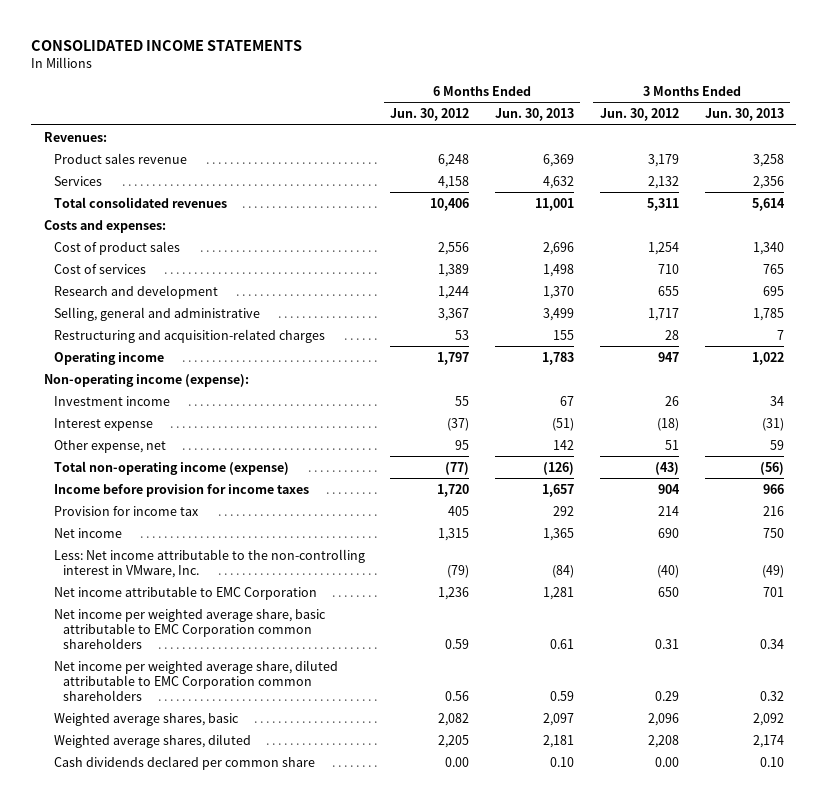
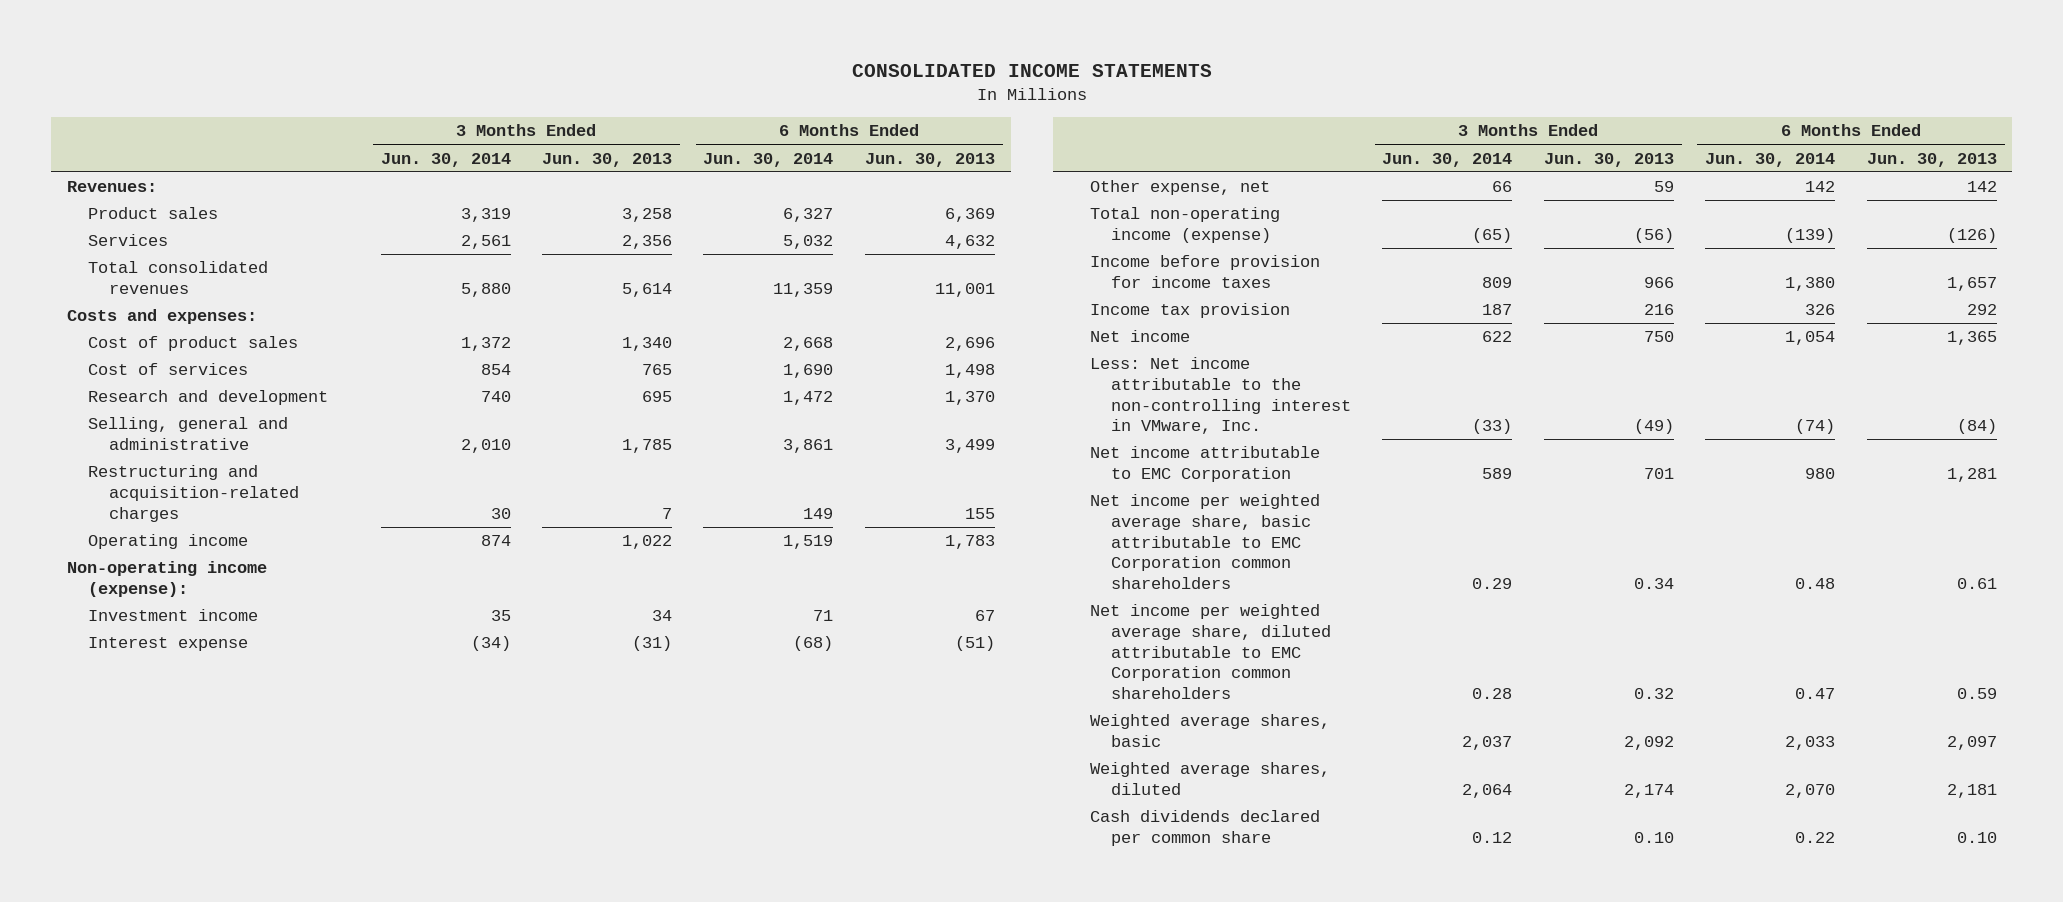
[390,108,470,122] Jun. 30, 2012 -> none
[599,108,679,122] Jun. 30, 2012 -> none
none -> [380,152,511,167] Jun. 30, 2014
none -> [703,152,834,167] Jun. 30, 2014
[53,152,187,164] Product sales revenue -> [88,207,219,220] Product sales
[53,505,199,516] Provision for income tax -> [1089,303,1290,319] Income tax provision

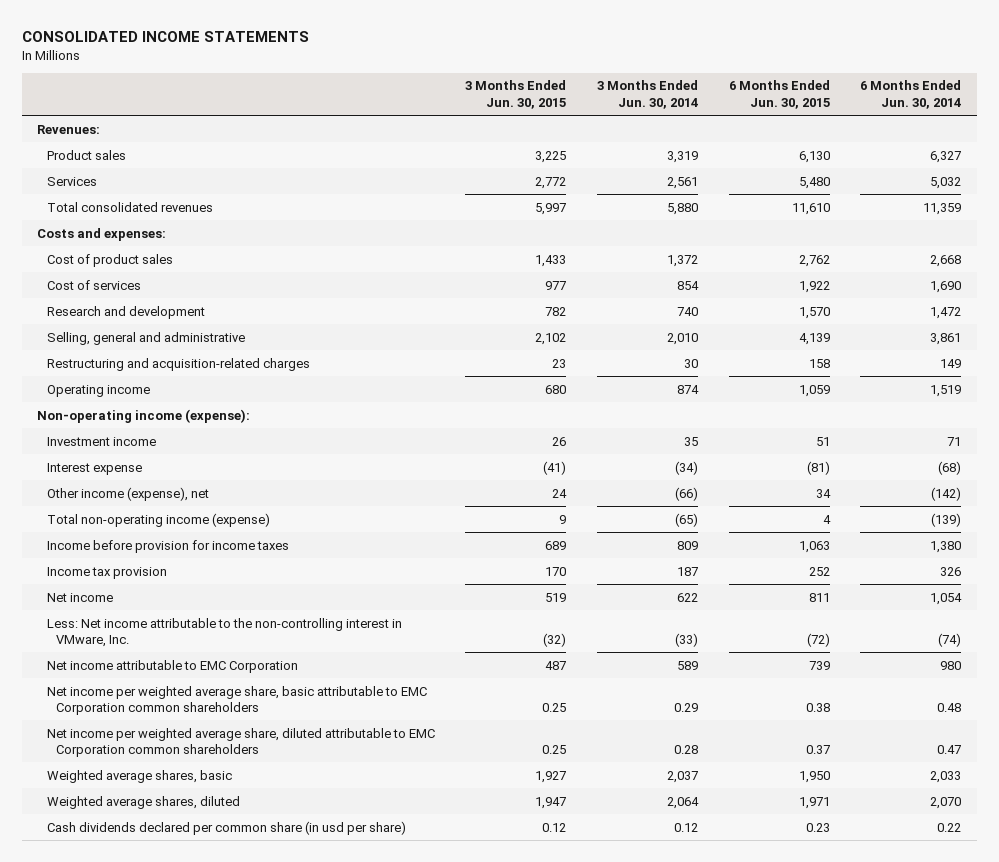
[542,152,673,167] Jun. 30, 2013 -> none
[864,152,995,167] Jun. 30, 2013 -> none
none -> [465,80,567,109] 3 Months Ended Jun. 30, 2015
none -> [728,80,830,109] 6 Months Ended Jun. 30, 2015
[1089,180,1270,196] Other expense, net -> [46,486,209,501] Other income (expense), net
[1492,181,1513,193] 66 -> [675,486,699,501] (66)
[1805,181,1836,193] 142 -> [931,486,962,501] (142)
[1089,810,1320,846] Cash dividends declared per common share -> [46,820,406,835] Cash dividends declared per common share (in usd per share)

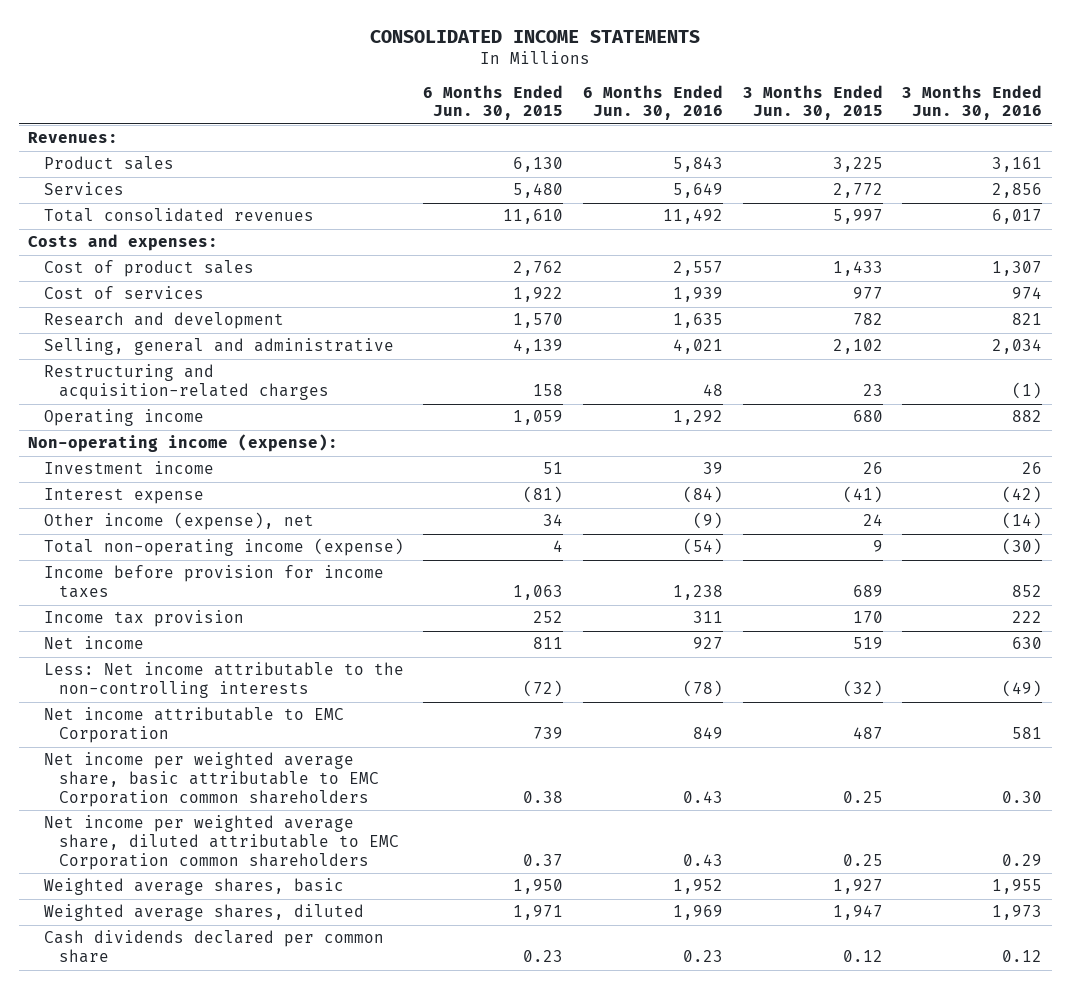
[597,80,699,109] 3 Months Ended Jun. 30, 2014 -> none
[860,80,962,109] 6 Months Ended Jun. 30, 2014 -> none
none -> [583,84,724,121] 6 Months Ended Jun. 30, 2016
none -> [902,84,1043,121] 3 Months Ended Jun. 30, 2016
[46,617,402,647] Less: Net income attributable to the non-controlling interest in VMware, Inc. -> [43,662,404,699] Less: Net income attributable to the non-controlling interests
[46,820,406,835] Cash dividends declared per common share (in usd per share) -> [43,930,384,964] Cash dividends declared per common share

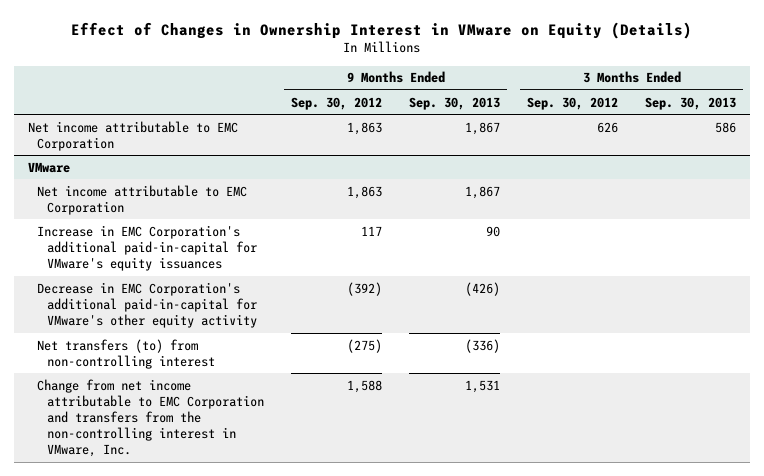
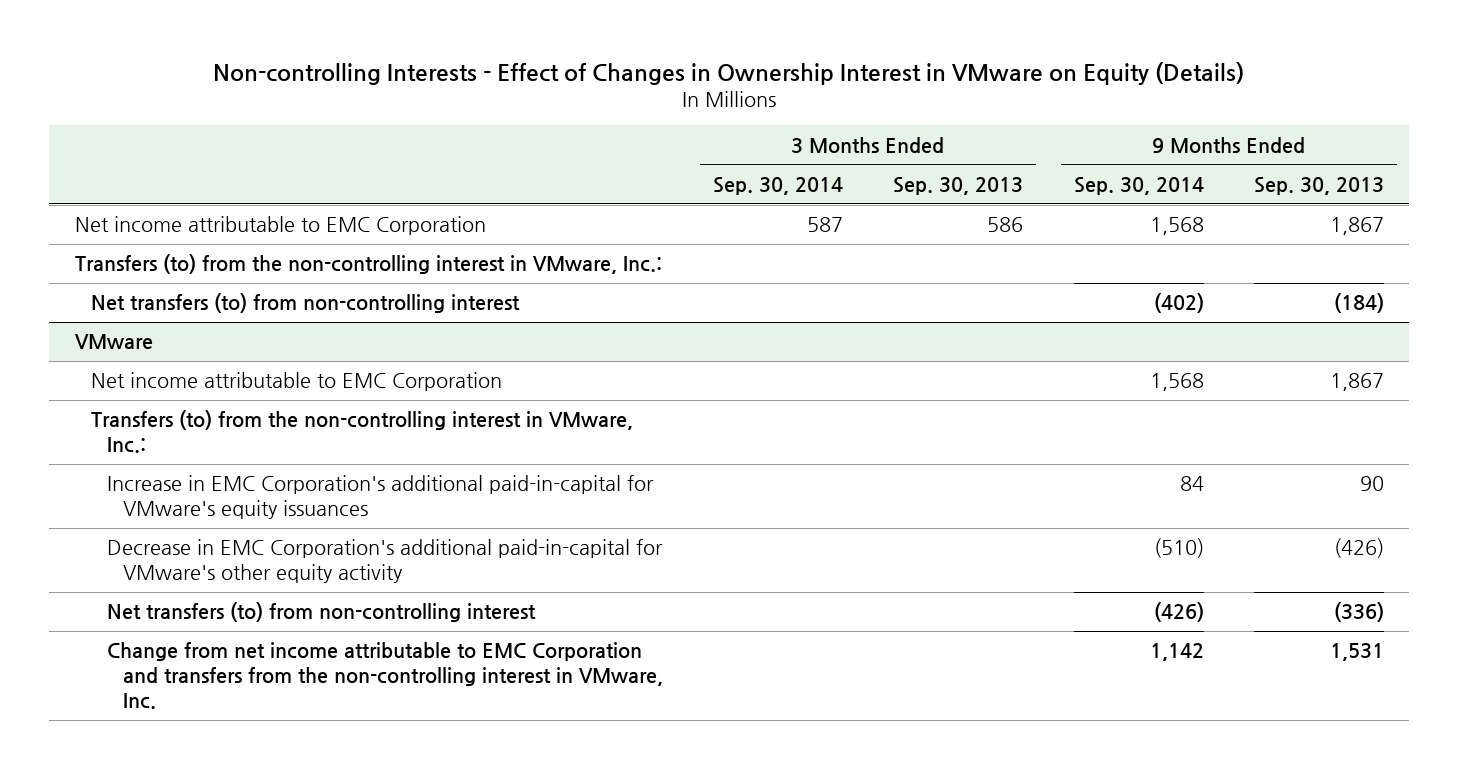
[70,21,692,39] Effect of Changes in Ownership Interest in VMware on Equity (Details) -> [213,61,1245,85] Non-controlling Interests - Effect of Changes in Ownership Interest in VMware on Equity (Details)
[291,96,383,110] Sep. 30, 2012 -> none
[527,96,619,110] Sep. 30, 2012 -> none
none -> [712,177,843,196] Sep. 30, 2014
none -> [1073,177,1204,196] Sep. 30, 2014
none -> [74,254,662,275] Transfers (to) from the non-controlling interest in VMware, Inc.:
none -> [90,293,520,314] Net transfers (to) from non-controlling interest
none -> [90,410,633,454] Transfers (to) from the non-controlling interest in VMware, Inc.:

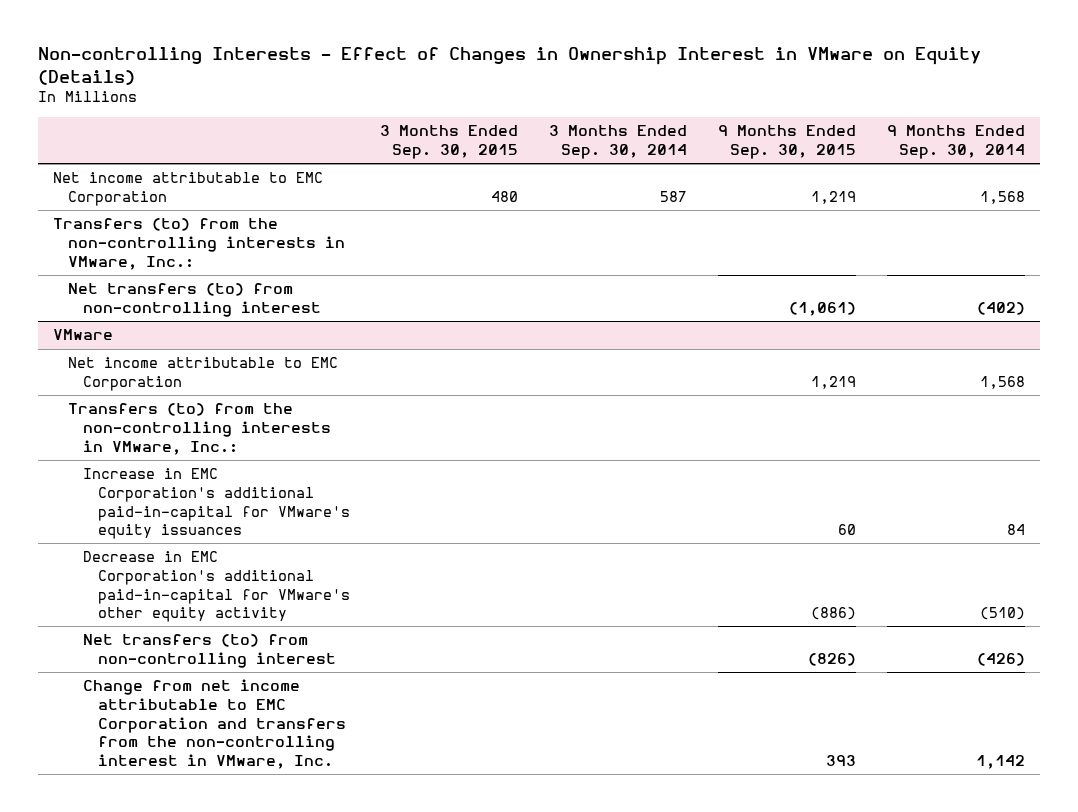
[893,177,1024,196] Sep. 30, 2013 -> none
[1253,177,1384,196] Sep. 30, 2013 -> none
none -> [380,125,519,159] 3 Months Ended Sep. 30, 2015
none -> [718,125,857,159] 9 Months Ended Sep. 30, 2015
[74,254,662,275] Transfers (to) from the non-controlling interest in VMware, Inc.: -> [53,218,346,270] Transfers (to) from the non-controlling interests in VMware, Inc.:
[90,410,633,454] Transfers (to) from the non-controlling interest in VMware, Inc.: -> [68,403,331,455] Transfers (to) from the non-controlling interests in VMware, Inc.:

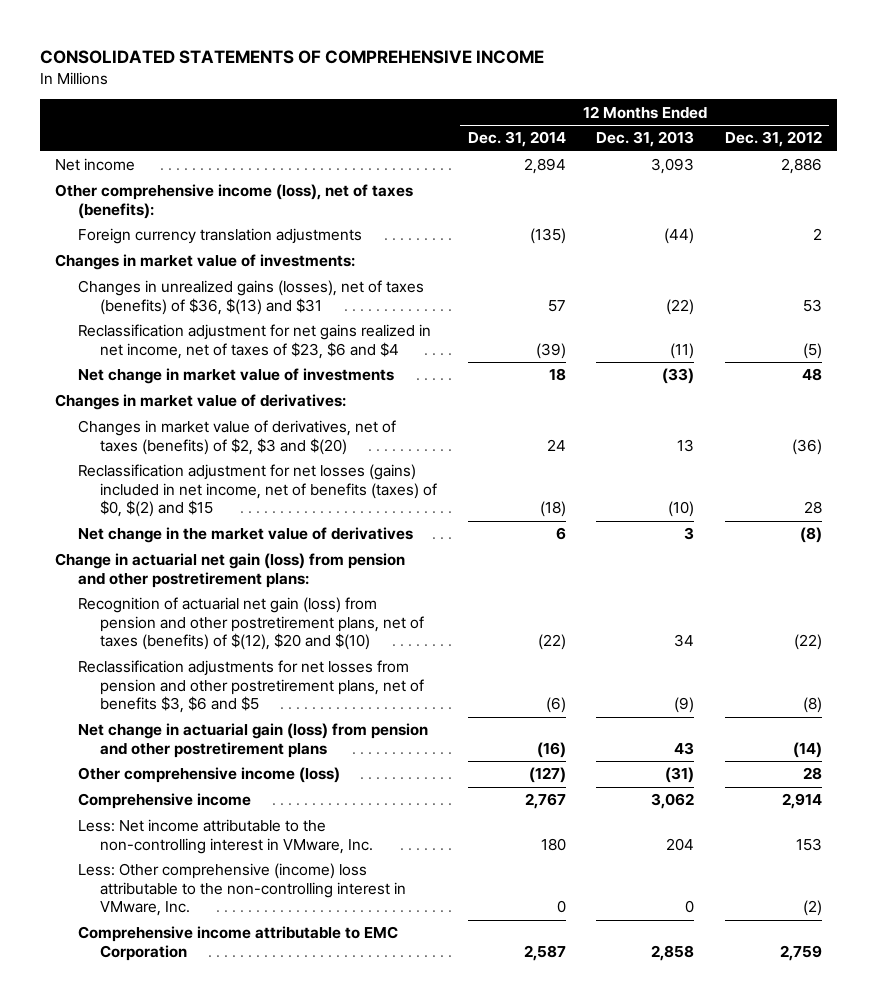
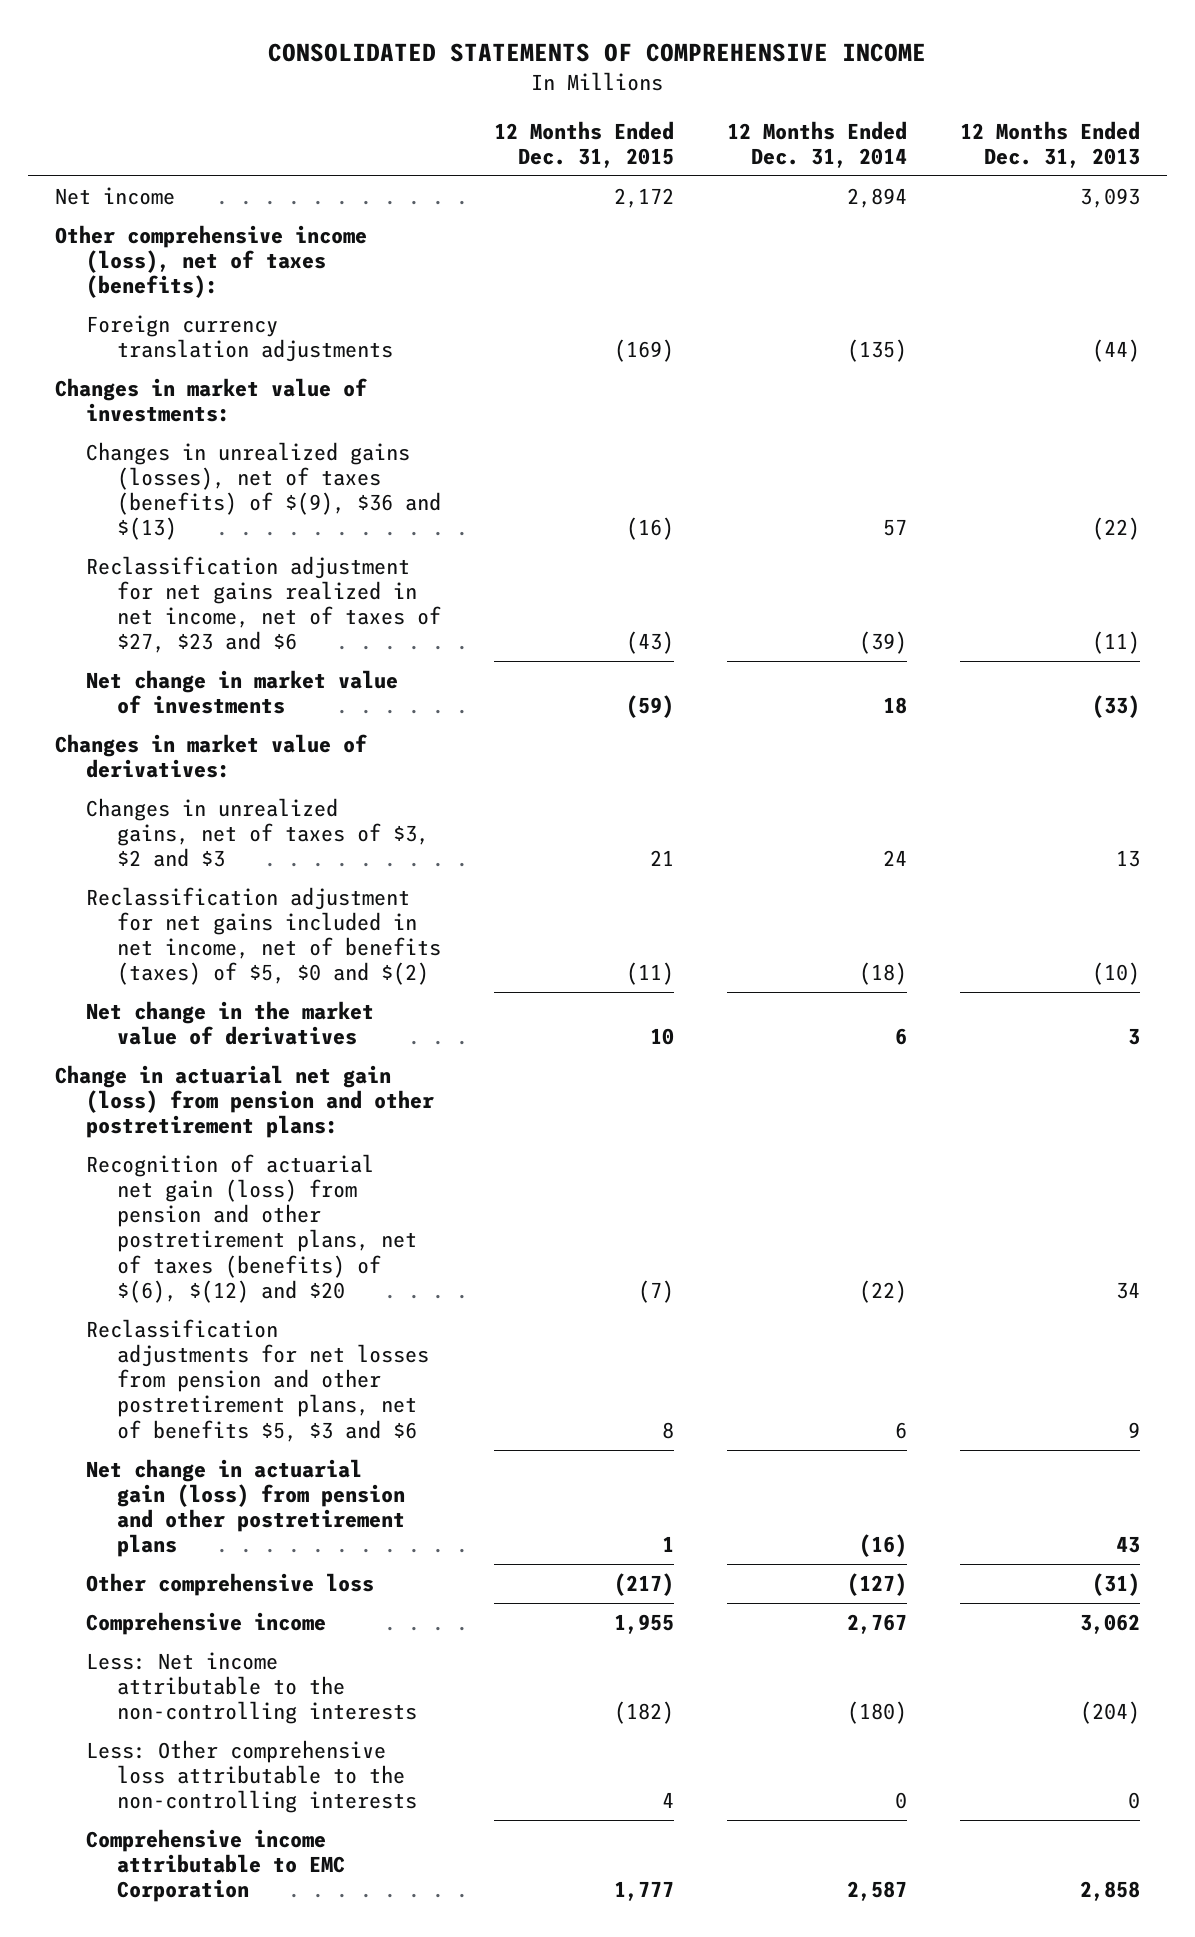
[724,131,822,148] Dec. 31, 2012 -> none
none -> [494,120,675,168] 12 Months Ended Dec. 31, 2015
[77,280,424,315] Changes in unrealized gains (losses), net of taxes (benefits) of $36, $(13) and $31 -> [85,441,442,541] Changes in unrealized gains (losses), net of taxes (benefits) of $(9), $36 and $(13)
[77,324,431,359] Reclassification adjustment for net gains realized in net income, net of taxes of $23, $6 and $4 -> [85,555,442,654] Reclassification adjustment for net gains realized in net income, net of taxes of $27, $23 and $6
[77,420,396,455] Changes in market value of derivatives, net of taxes (benefits) of $2, $3 and $(20) -> [85,797,430,868] Changes in unrealized gains, net of taxes of $3, $2 and $3
[77,464,438,518] Reclassification adjustment for net losses (gains) included in net income, net of benefits (taxes) of $0, $(2) and $15 -> [85,886,442,986] Reclassification adjustment for net gains included in net income, net of benefits (taxes) of $5, $0 and $(2)
[77,597,425,651] Recognition of actuarial net gain (loss) from pension and other postretirement plans, net of taxes (benefits) of $(12), $20 and $(10) -> [85,1153,418,1303] Recognition of actuarial net gain (loss) from pension and other postretirement plans, net of taxes (benefits) of $(6), $(12) and $20
[77,660,425,714] Reclassification adjustments for net losses from pension and other postretirement plans, net of benefits $3, $6 and $5 -> [85,1318,430,1442] Reclassification adjustments for net losses from pension and other postretirement plans, net of benefits $5, $3 and $6
[545,697,566,714] (6) -> [895,1421,908,1439] 6
[674,697,695,714] (9) -> [1128,1421,1141,1438] 9
[77,767,340,784] Other comprehensive income (loss) -> [85,1572,374,1596] Other comprehensive loss
[77,819,374,854] Less: Net income attributable to the non-controlling interest in VMware, Inc. -> [85,1651,418,1725] Less: Net income attributable to the non-controlling interests
[540,837,566,851] 180 -> [847,1701,908,1725] (180)
[666,837,695,851] 204 -> [1080,1701,1141,1725] (204)
[77,863,407,917] Less: Other comprehensive (income) loss attributable to the non-controlling interest in VMware, Inc. -> [85,1739,418,1814] Less: Other comprehensive loss attributable to the non-controlling interests

